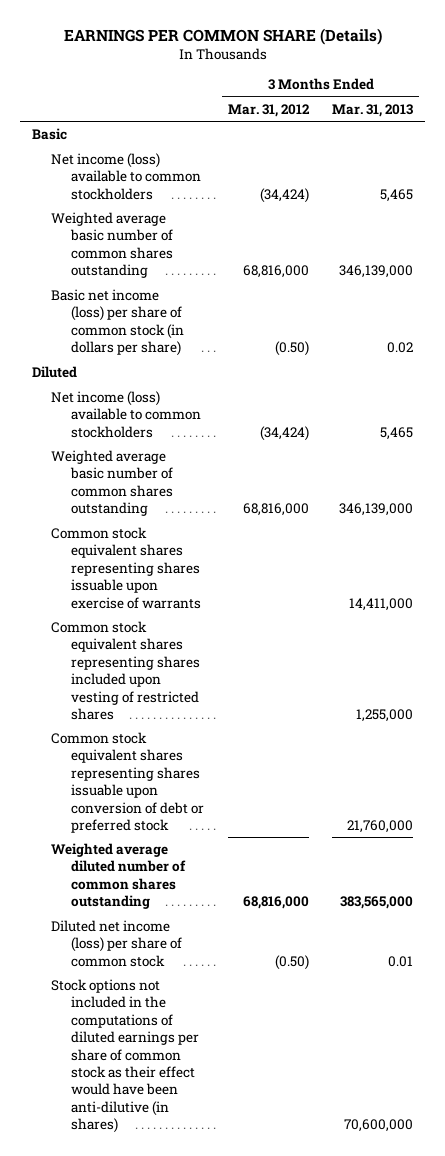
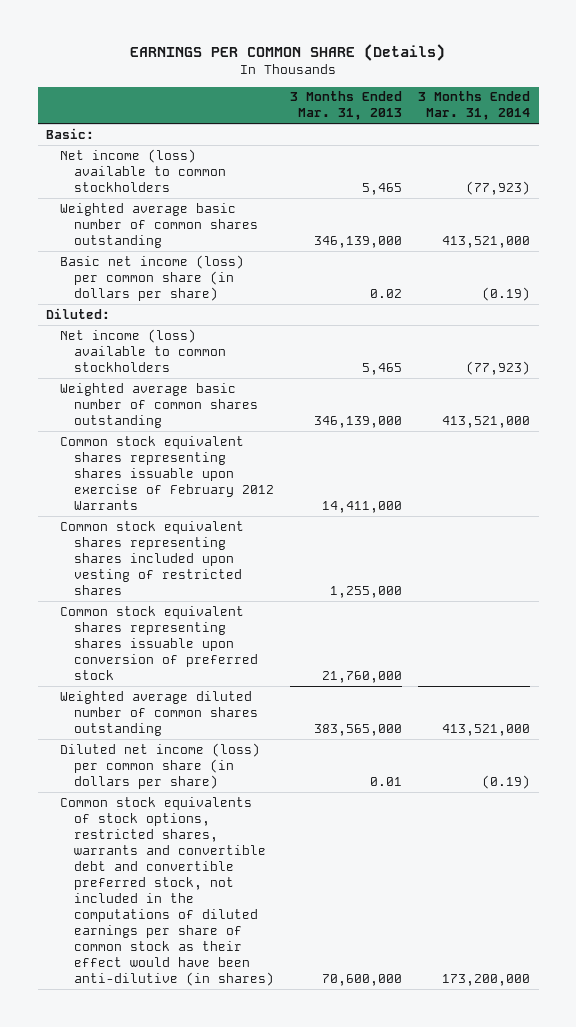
[227,103,310,117] Mar. 31, 2012 -> none
none -> [418,91,531,121] 3 Months Ended Mar. 31, 2014
[31,128,67,141] Basic -> [45,127,94,139] Basic:
[51,289,185,357] Basic net income (loss) per share of common stock (in dollars per share) -> [59,254,244,301] Basic net income (loss) per common share (in dollars per share)
[31,366,77,379] Diluted -> [45,307,110,319] Diluted:
[51,527,202,609] Common stock equivalent shares representing shares issuable upon exercise of warrants -> [59,435,274,510] Common stock equivalent shares representing shares issuable upon exercise of February 2012 Warrants
[51,732,205,833] Common stock equivalent shares representing shares issuable upon conversion of debt or preferred stock -> [59,605,258,680] Common stock equivalent shares representing shares issuable upon conversion of preferred stock
[51,920,183,967] Diluted net income (loss) per share of common stock -> [59,742,260,789] Diluted net income (loss) per common share (in dollars per share)
[51,979,200,1133] Stock options not included in the computations of diluted earnings per share of common stock as their effect would have been anti-dilutive (in shares) -> [59,796,274,987] Common stock equivalents of stock options, restricted shares, warrants and convertible debt and convertible preferred stock, not included in the computations of diluted earnings per share of common stock as their effect would have been anti-dilutive (in shares)

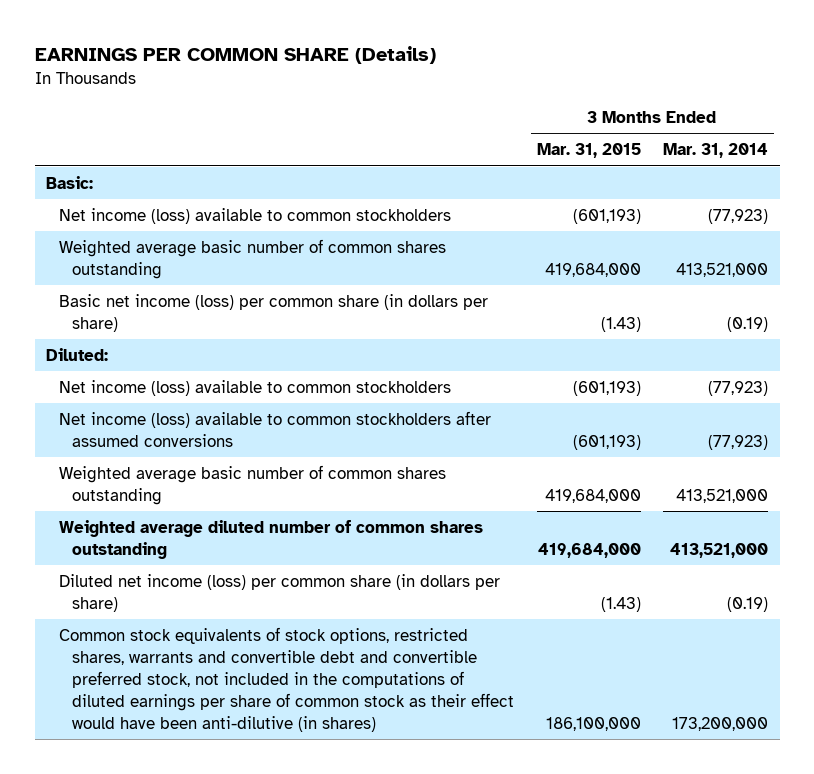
[290,91,403,121] 3 Months Ended Mar. 31, 2013 -> none
none -> [536,143,641,159] Mar. 31, 2015
none -> [59,410,492,447] Net income (loss) available to common stockholders after assumed conversions
[59,435,274,510] Common stock equivalent shares representing shares issuable upon exercise of February 2012 Warrants -> none
[59,520,244,595] Common stock equivalent shares representing shares included upon vesting of restricted shares -> none
[59,605,258,680] Common stock equivalent shares representing shares issuable upon conversion of preferred stock -> none

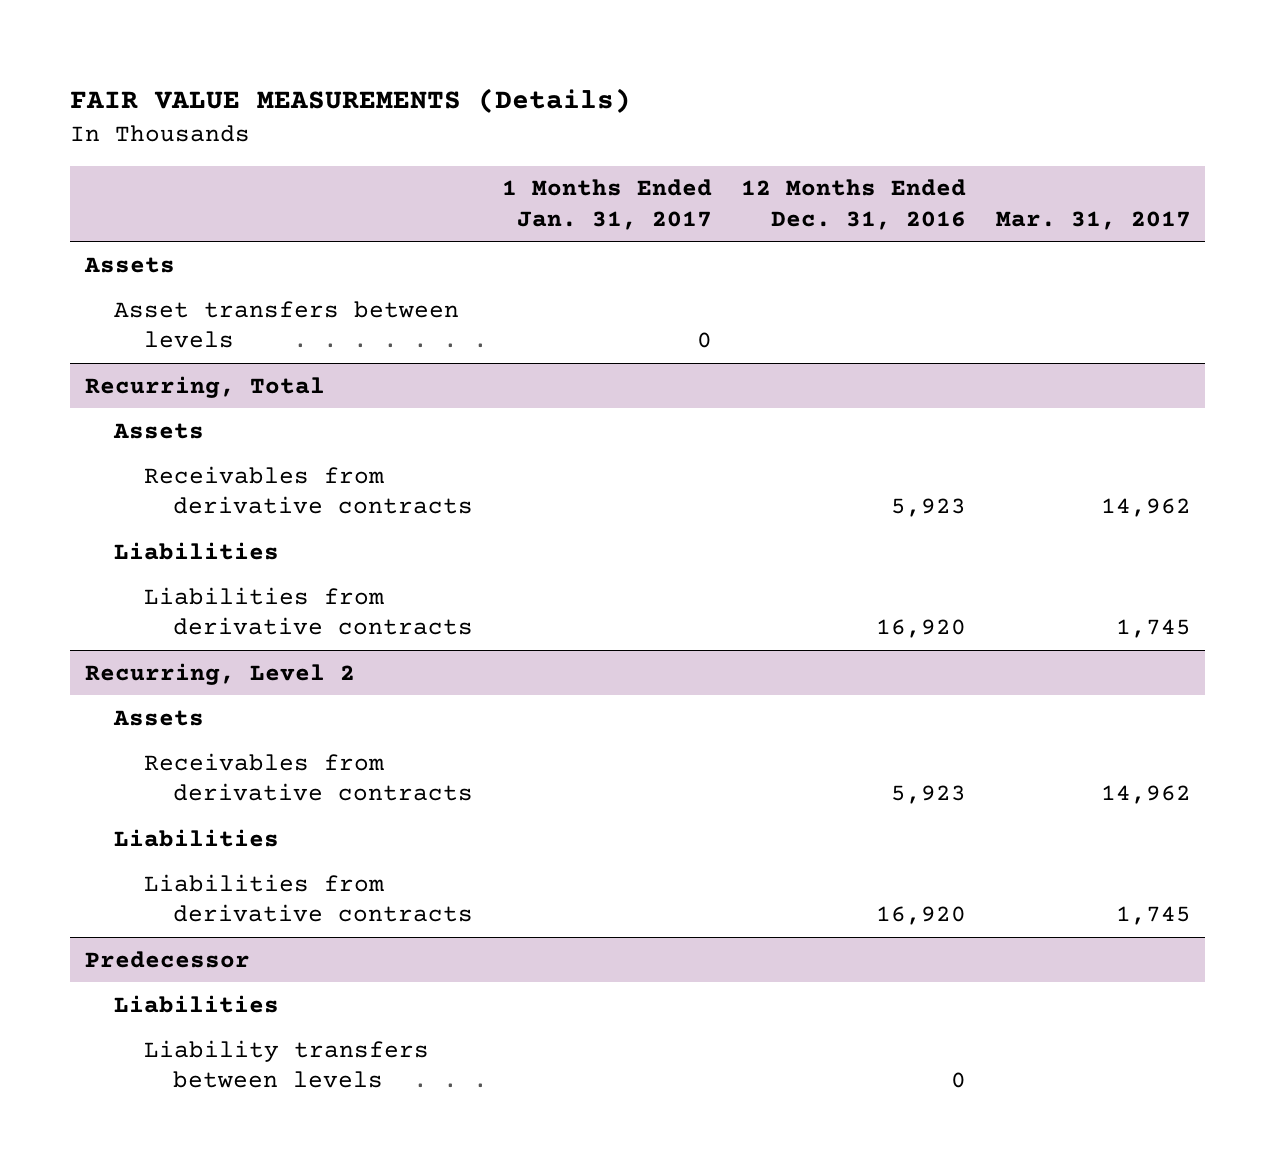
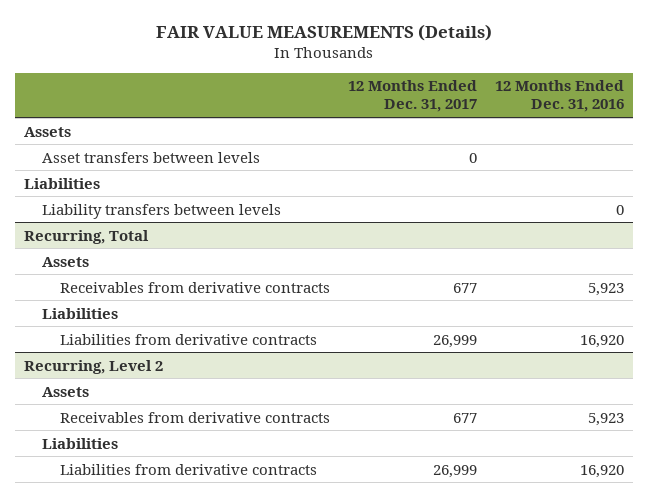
[502,179,713,230] 1 Months Ended Jan. 31, 2017 -> none
[995,210,1191,230] Mar. 31, 2017 -> none
none -> [348,80,478,113] 12 Months Ended Dec. 31, 2017
none -> [24,177,101,189] Liabilities
none -> [42,203,282,219] Liability transfers between levels
[84,950,250,968] Predecessor -> none
[114,994,280,1013] Liabilities -> none
[143,1039,429,1089] Liability transfers between levels -> none

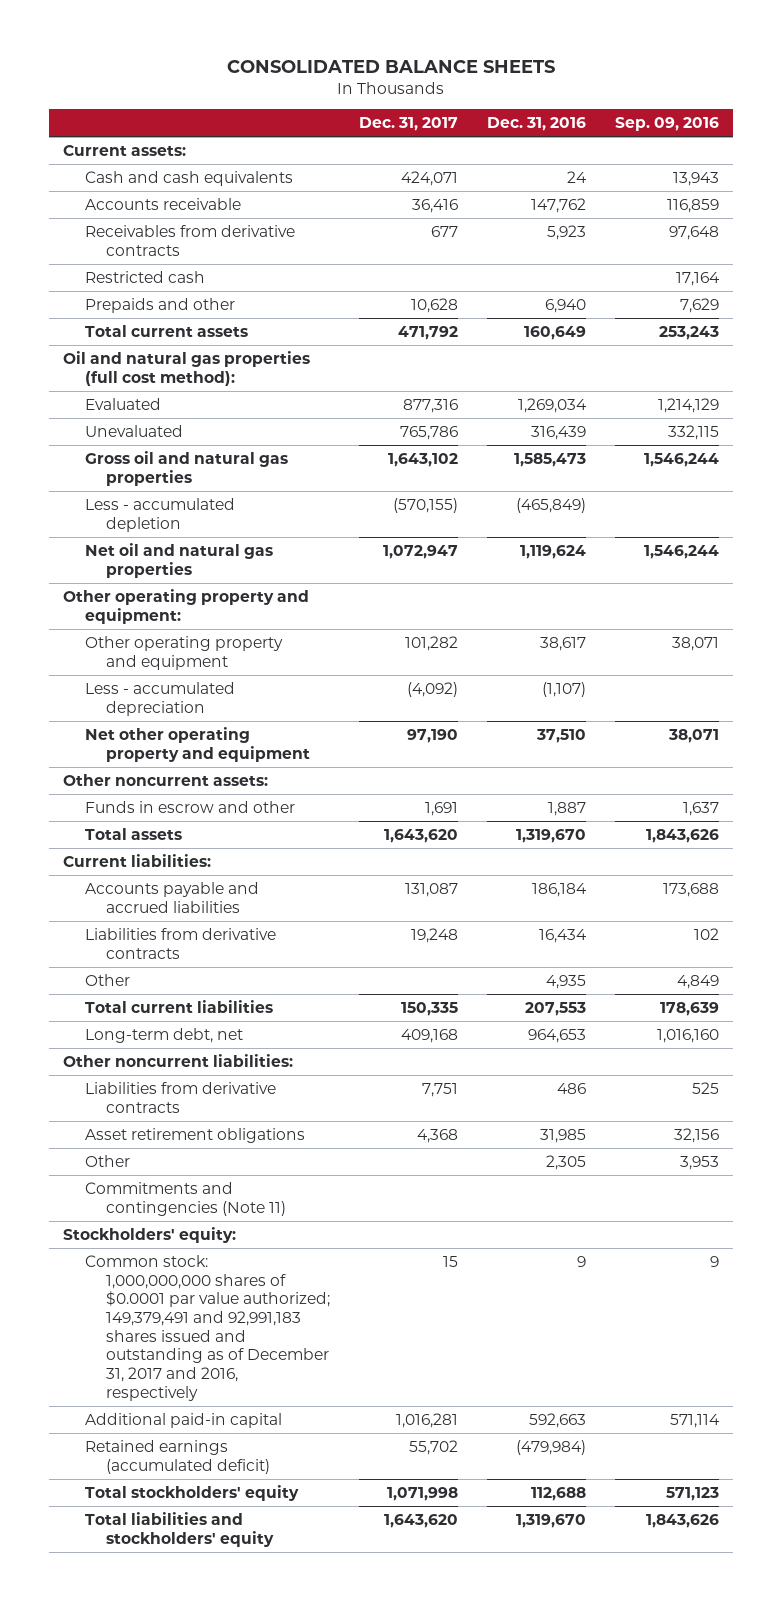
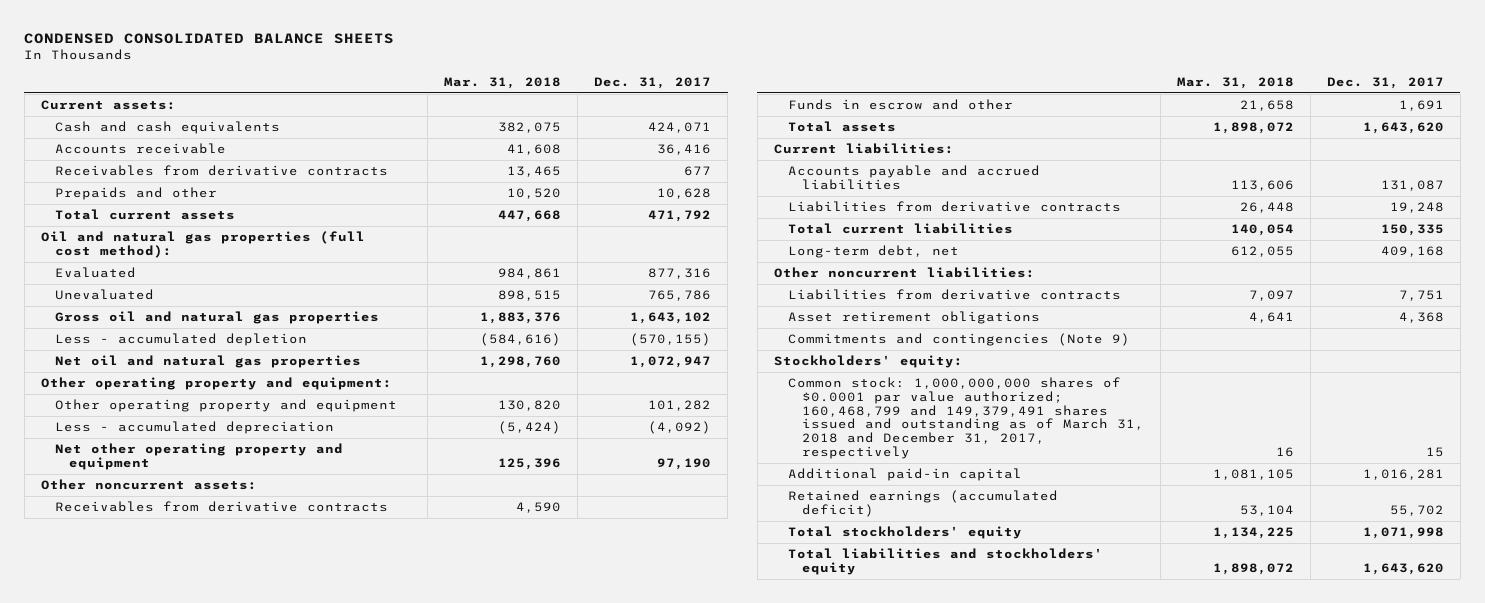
[226,59,555,73] CONSOLIDATED BALANCE SHEETS -> [24,32,395,44] CONDENSED CONSOLIDATED BALANCE SHEETS
[486,117,586,132] Dec. 31, 2016 -> none
[614,117,719,132] Sep. 09, 2016 -> none
none -> [444,76,562,89] Mar. 31, 2018
[84,270,205,283] Restricted cash -> none
none -> [54,501,388,513] Receivables from derivative contracts
[84,973,130,986] Other -> none
[84,1154,130,1167] Other -> none
[84,1181,287,1216] Commitments and contingencies (Note 11) -> [787,333,1130,347] Commitments and contingencies (Note 9)
[84,1254,331,1401] Common stock: 1,000,000,000 shares of $0.0001 par value authorized; 149,379,491 and 92,991,183 shares issued and outstanding as of December 31, 2017 and 2016, respectively -> [787,377,1144,459] Common stock: 1,000,000,000 shares of $0.0001 par value authorized; 160,468,799 and 149,379,491 shares issued and outstanding as of March 31, 2018 and December 31, 2017, respectively

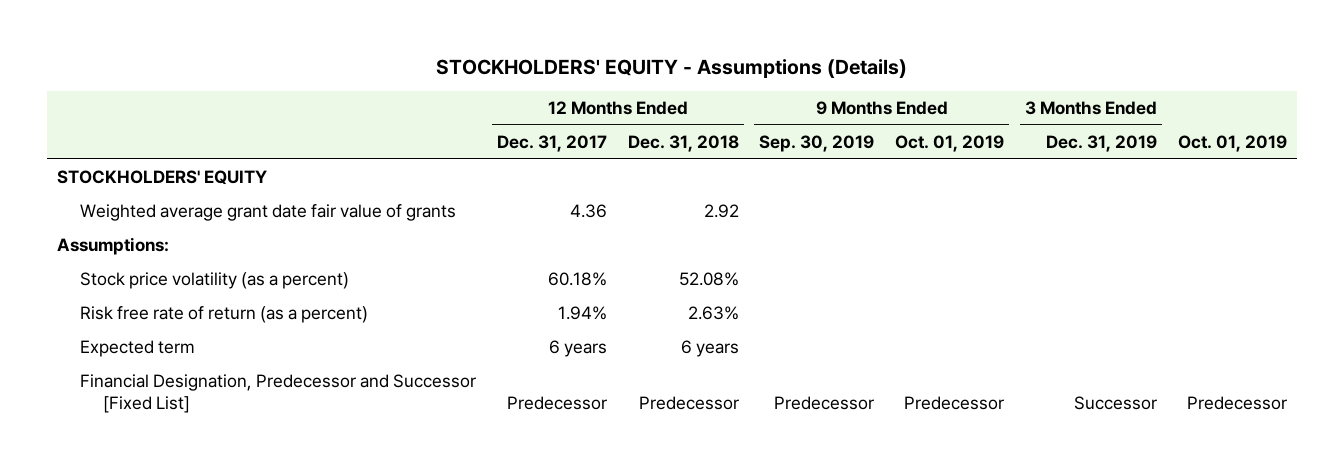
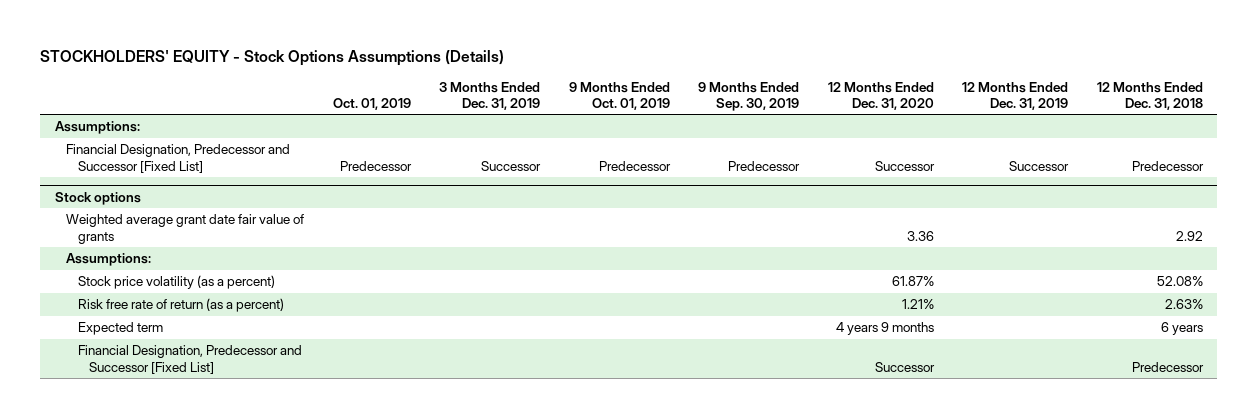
[435,58,907,78] STOCKHOLDERS' EQUITY - Assumptions (Details) -> [40,49,505,66] STOCKHOLDERS' EQUITY - Stock Options Assumptions (Details)
[496,134,607,152] Dec. 31, 2017 -> none
none -> [827,81,934,110] 12 Months Ended Dec. 31, 2020
none -> [962,81,1069,110] 12 Months Ended Dec. 31, 2019
[56,170,267,186] STOCKHOLDERS' EQUITY -> none
none -> [54,121,140,135] Assumptions:
[79,374,476,414] Financial Designation, Predecessor and Successor [Fixed List] -> [66,144,291,173] Financial Designation, Predecessor and Successor [Fixed List]
none -> [54,191,141,205] Stock options
none -> [77,345,302,374] Financial Designation, Predecessor and Successor [Fixed List]

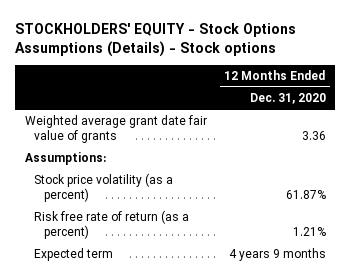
[40,49,505,66] STOCKHOLDERS' EQUITY - Stock Options Assumptions (Details) -> [15,23,297,57] STOCKHOLDERS' EQUITY - Stock Options Assumptions (Details) - Stock options
[332,97,411,110] Oct. 01, 2019 -> none
[439,81,541,110] 3 Months Ended Dec. 31, 2019 -> none
[568,81,670,110] 9 Months Ended Oct. 01, 2019 -> none
[698,81,800,111] 9 Months Ended Sep. 30, 2019 -> none
[962,81,1069,110] 12 Months Ended Dec. 31, 2019 -> none
[1096,81,1203,110] 12 Months Ended Dec. 31, 2018 -> none
[54,121,140,135] Assumptions: -> none
[66,144,291,173] Financial Designation, Predecessor and Successor [Fixed List] -> none
[54,191,141,205] Stock options -> none
[77,345,302,374] Financial Designation, Predecessor and Successor [Fixed List] -> none

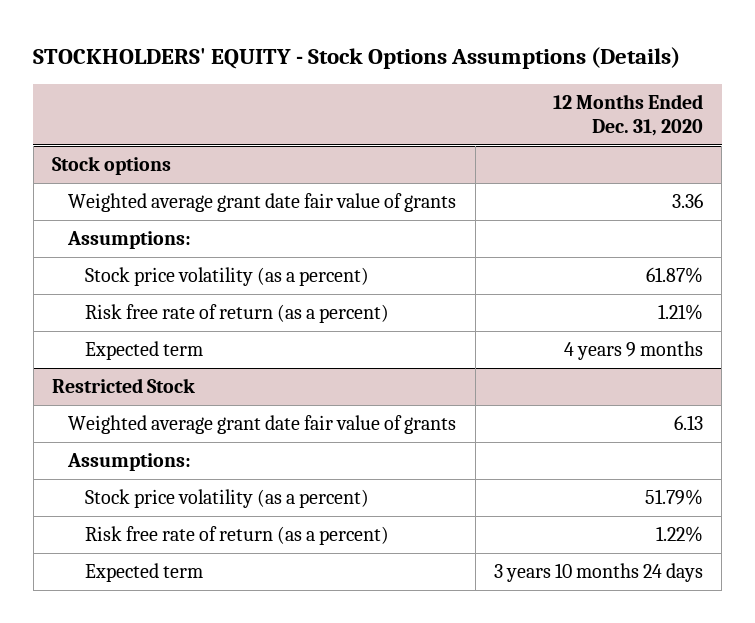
[15,23,297,57] STOCKHOLDERS' EQUITY - Stock Options Assumptions (Details) - Stock options -> [33,47,681,70] STOCKHOLDERS' EQUITY - Stock Options Assumptions (Details)
none -> [52,156,172,176] Stock options
none -> [52,378,196,394] Restricted Stock
none -> [68,415,457,435] Weighted average grant date fair value of grants
none -> [67,453,192,472] Assumptions:
none -> [84,489,369,509] Stock price volatility (as a percent)
none -> [84,526,389,546] Risk free rate of return (as a percent)
none -> [84,563,203,583] Expected term

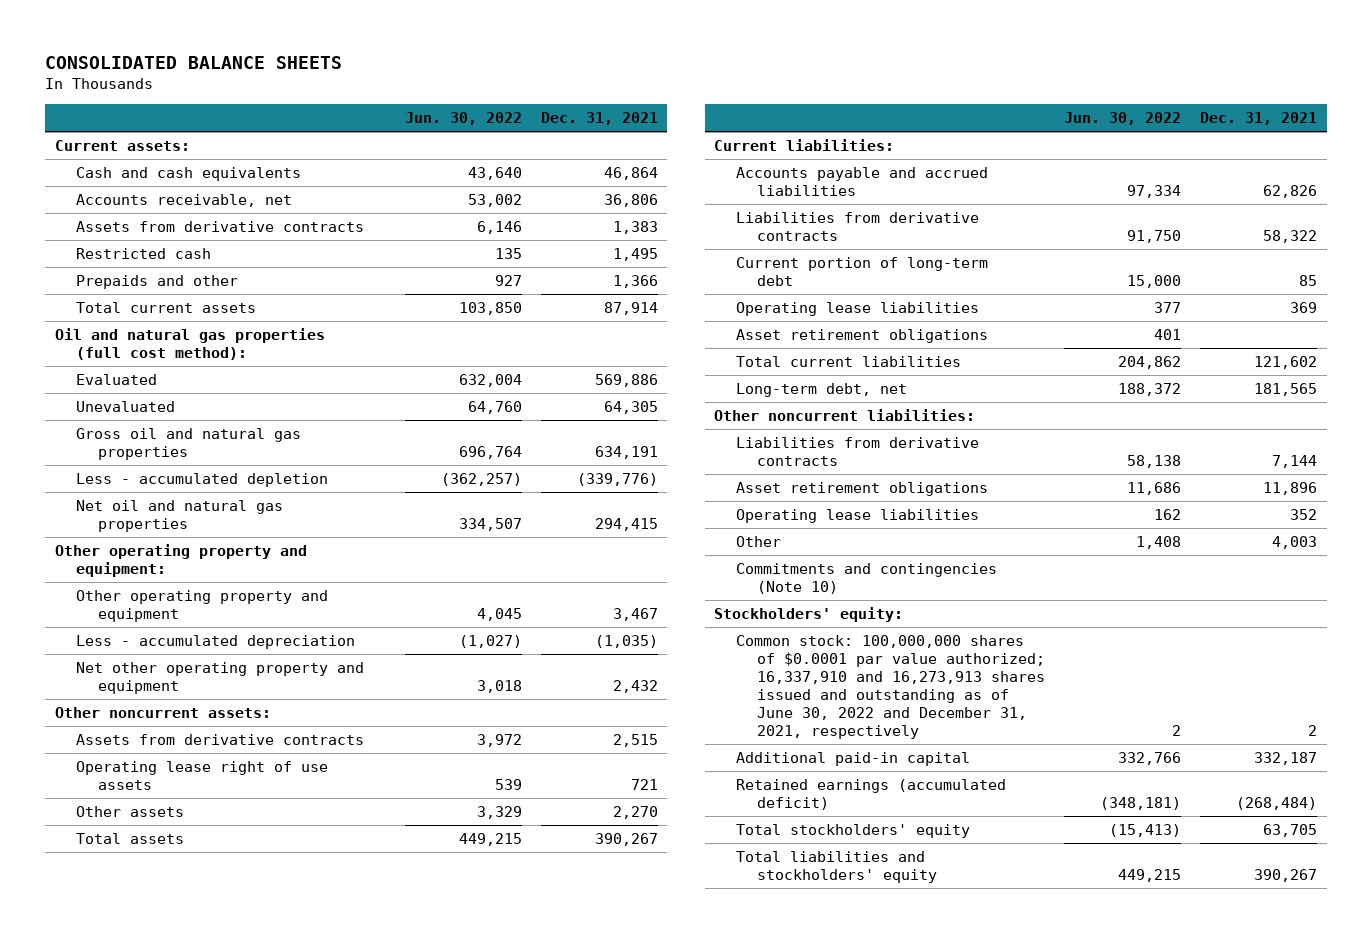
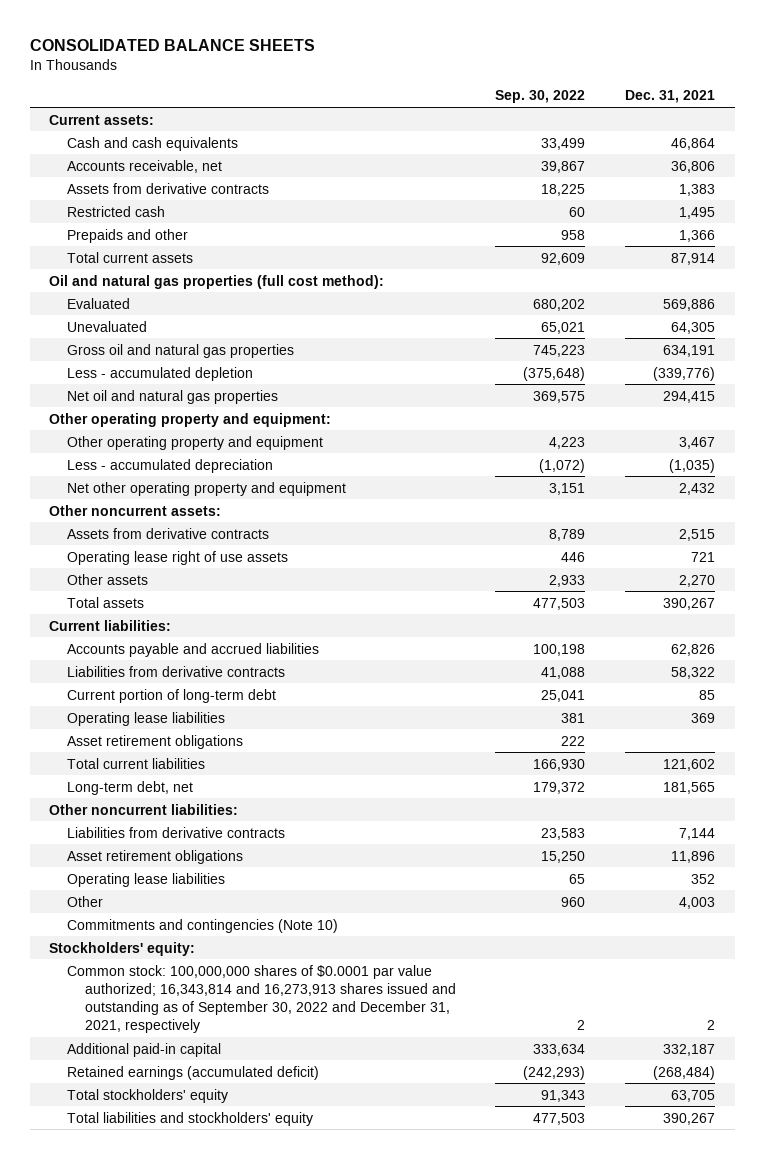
[404,112,522,126] Jun. 30, 2022 -> none
none -> [495,90,586,104] Sep. 30, 2022
[735,635,1046,740] Common stock: 100,000,000 shares of $0.0001 par value authorized; 16,337,910 and 16,273,913 shares issued and outstanding as of June 30, 2022 and December 31, 2021, respectively -> [67,964,456,1033] Common stock: 100,000,000 shares of $0.0001 par value authorized; 16,343,814 and 16,273,913 shares issued and outstanding as of September 30, 2022 and December 31, 2021, respectively

